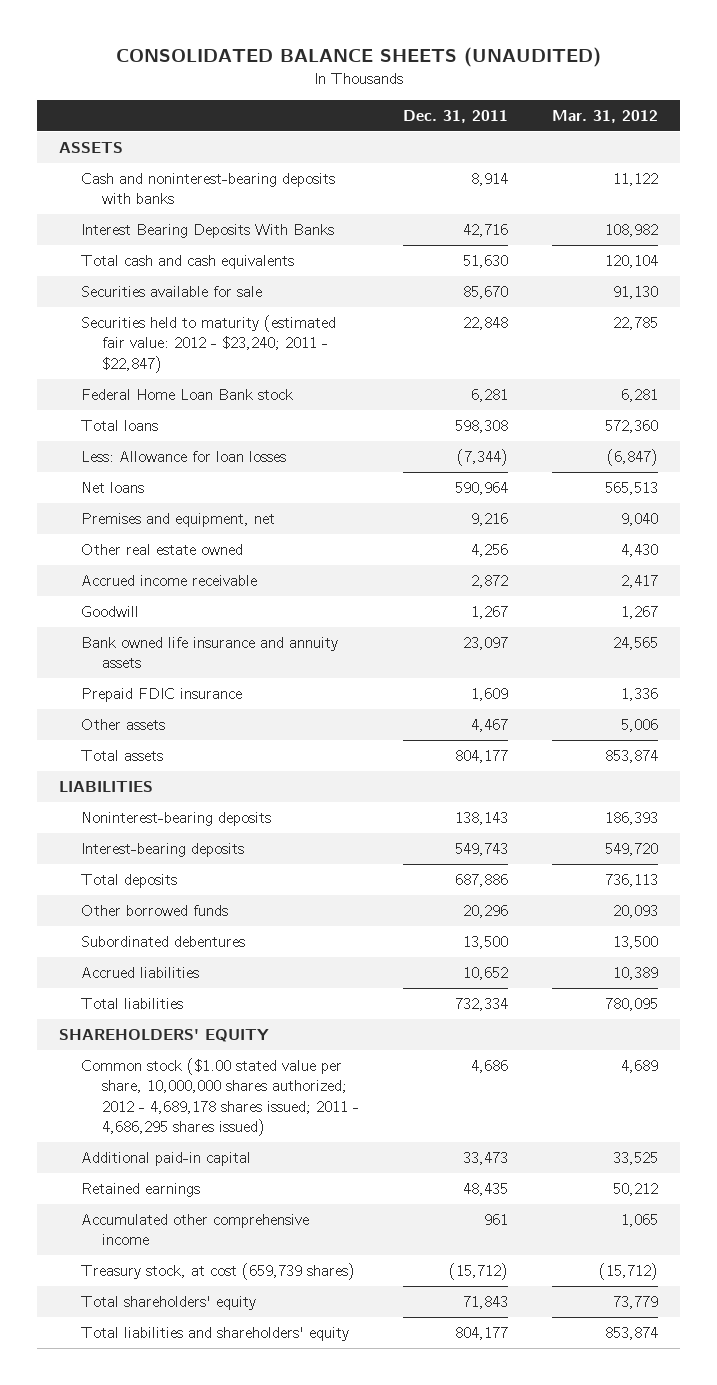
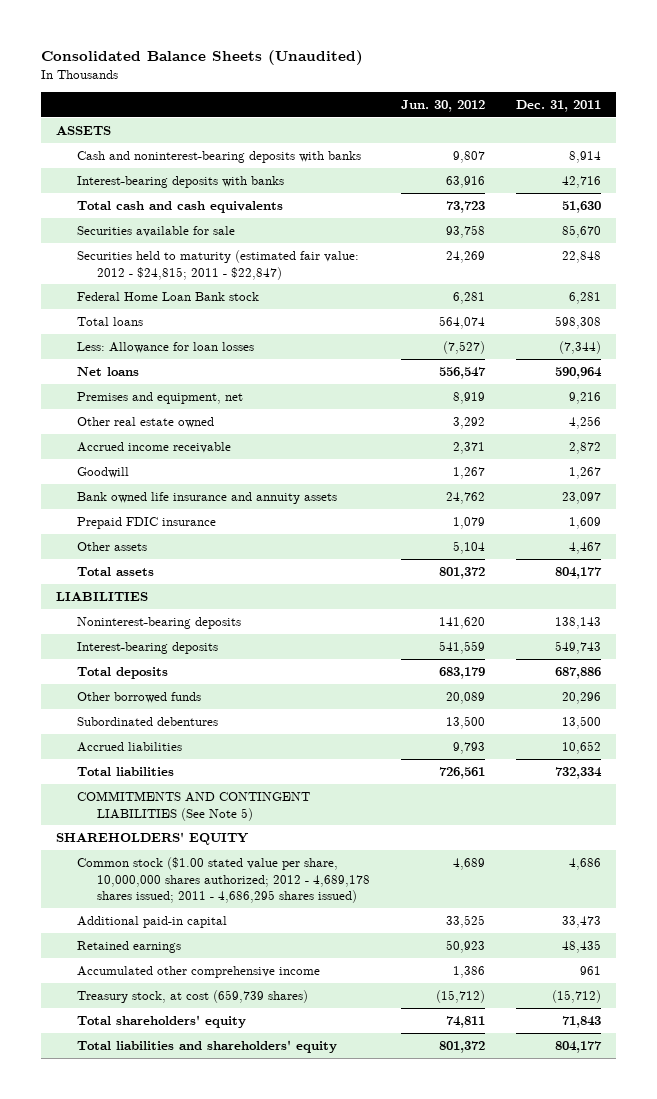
[115,47,601,68] CONSOLIDATED BALANCE SHEETS (UNAUDITED) -> [40,50,363,66] Consolidated Balance Sheets (Unaudited)
[551,110,658,124] Mar. 31, 2012 -> none
none -> [400,99,485,112] Jun. 30, 2012
[80,223,334,238] Interest Bearing Deposits With Banks -> [76,175,284,188] Interest-bearing deposits with banks
[80,314,336,373] Securities held to maturity (estimated fair value: 2012 - $23,240; 2011 - $22,847) -> [76,249,359,280] Securities held to maturity (estimated fair value: 2012 - $24,815; 2011 - $22,847)
none -> [76,790,310,821] COMMITMENTS AND CONTINGENT LIABILITIES (See Note 5)

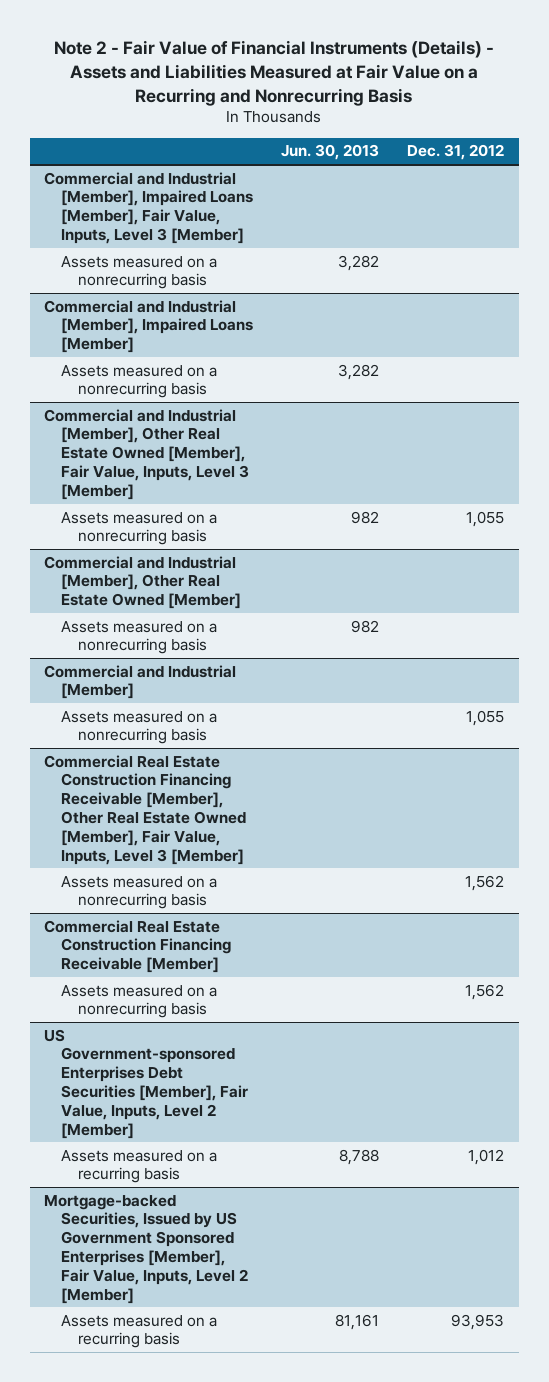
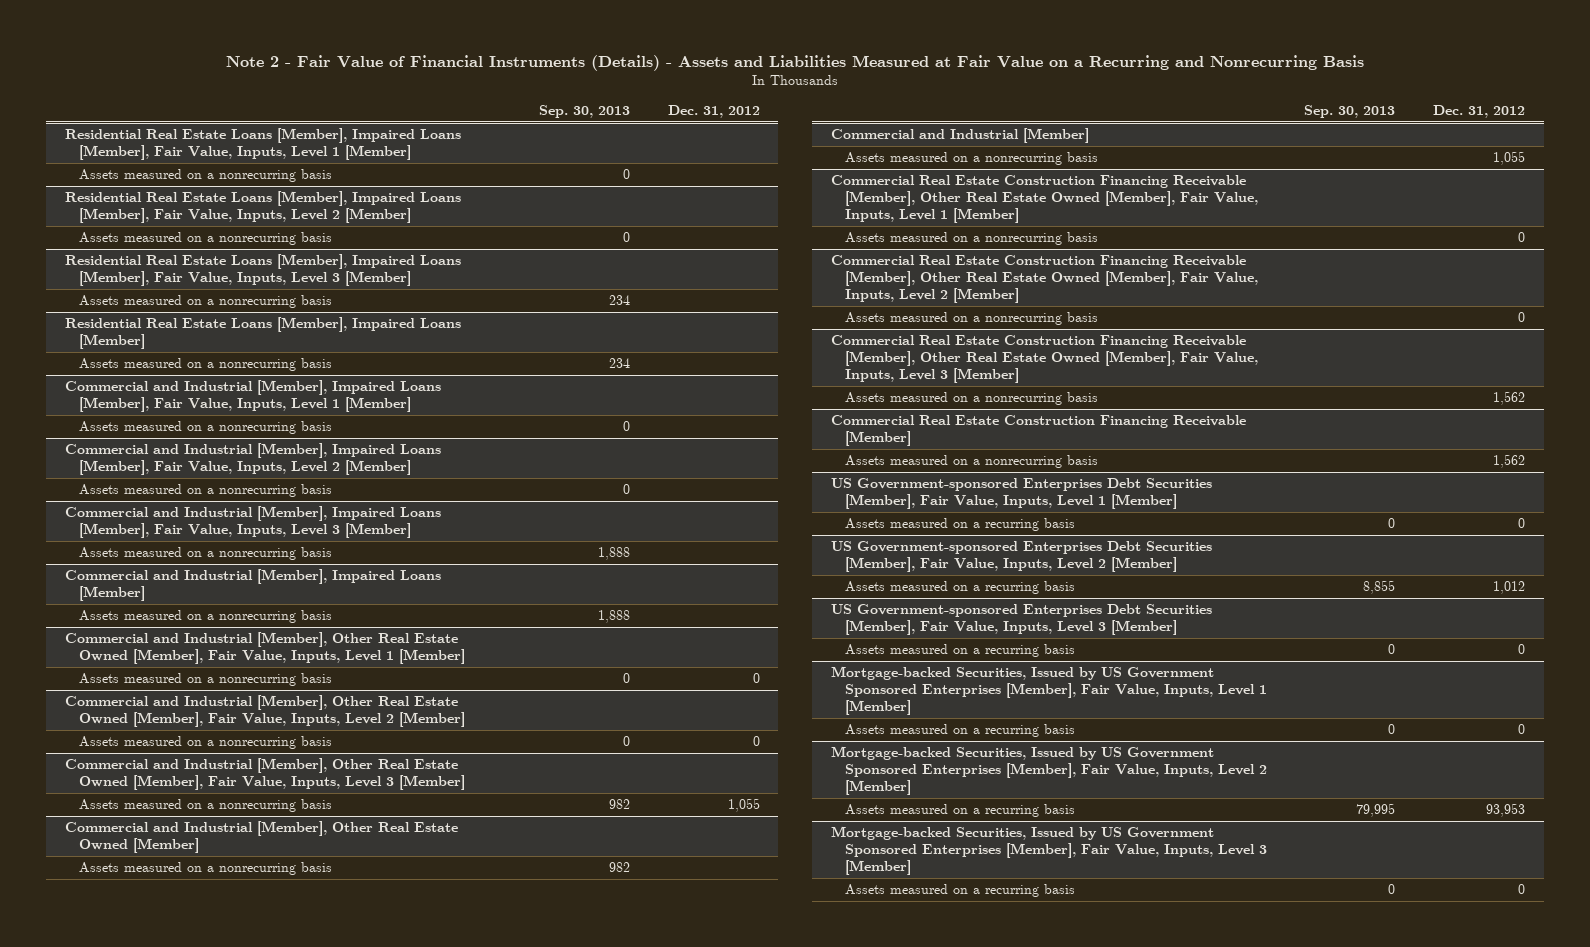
[281,144,380,161] Jun. 30, 2013 -> none
none -> [539,104,631,118] Sep. 30, 2013
none -> [65,128,462,161] Residential Real Estate Loans [Member], Impaired Loans [Member], Fair Value, Inputs, Level 1 [Member]
none -> [79,169,333,183] Assets measured on a nonrecurring basis
none -> [65,191,462,224] Residential Real Estate Loans [Member], Impaired Loans [Member], Fair Value, Inputs, Level 2 [Member]
none -> [79,232,333,246] Assets measured on a nonrecurring basis
none -> [65,254,462,287] Residential Real Estate Loans [Member], Impaired Loans [Member], Fair Value, Inputs, Level 3 [Member]
none -> [79,295,333,309] Assets measured on a nonrecurring basis
none -> [65,317,462,350] Residential Real Estate Loans [Member], Impaired Loans [Member]
none -> [79,358,333,372] Assets measured on a nonrecurring basis
none -> [65,380,442,413] Commercial and Industrial [Member], Impaired Loans [Member], Fair Value, Inputs, Level 1 [Member]
none -> [79,421,333,435] Assets measured on a nonrecurring basis
none -> [65,443,442,476] Commercial and Industrial [Member], Impaired Loans [Member], Fair Value, Inputs, Level 2 [Member]
none -> [79,484,333,498] Assets measured on a nonrecurring basis
none -> [65,632,466,665] Commercial and Industrial [Member], Other Real Estate Owned [Member], Fair Value, Inputs, Level 1 [Member]
none -> [79,673,333,687] Assets measured on a nonrecurring basis
none -> [65,695,466,728] Commercial and Industrial [Member], Other Real Estate Owned [Member], Fair Value, Inputs, Level 2 [Member]
none -> [79,736,333,750] Assets measured on a nonrecurring basis
none -> [830,175,1258,223] Commercial Real Estate Construction Financing Receivable [Member], Other Real Estate Owned [Member], Fair Value, Inputs, Level 1 [Member]
none -> [844,232,1098,246] Assets measured on a nonrecurring basis
none -> [830,255,1258,303] Commercial Real Estate Construction Financing Receivable [Member], Other Real Estate Owned [Member], Fair Value, Inputs, Level 2 [Member]
none -> [844,312,1098,326] Assets measured on a nonrecurring basis
none -> [830,478,1212,510] US Government-sponsored Enterprises Debt Securities [Member], Fair Value, Inputs, Level 1 [Member]
none -> [844,518,1075,532] Assets measured on a recurring basis
none -> [830,604,1212,636] US Government-sponsored Enterprises Debt Securities [Member], Fair Value, Inputs, Level 3 [Member]
none -> [844,644,1075,658] Assets measured on a recurring basis
none -> [830,666,1267,715] Mortgage-backed Securities, Issued by US Government Sponsored Enterprises [Member], Fair Value, Inputs, Level 1 [Member]
none -> [844,724,1075,738] Assets measured on a recurring basis
none -> [830,826,1267,875] Mortgage-backed Securities, Issued by US Government Sponsored Enterprises [Member], Fair Value, Inputs, Level 3 [Member]
none -> [844,884,1075,898] Assets measured on a recurring basis

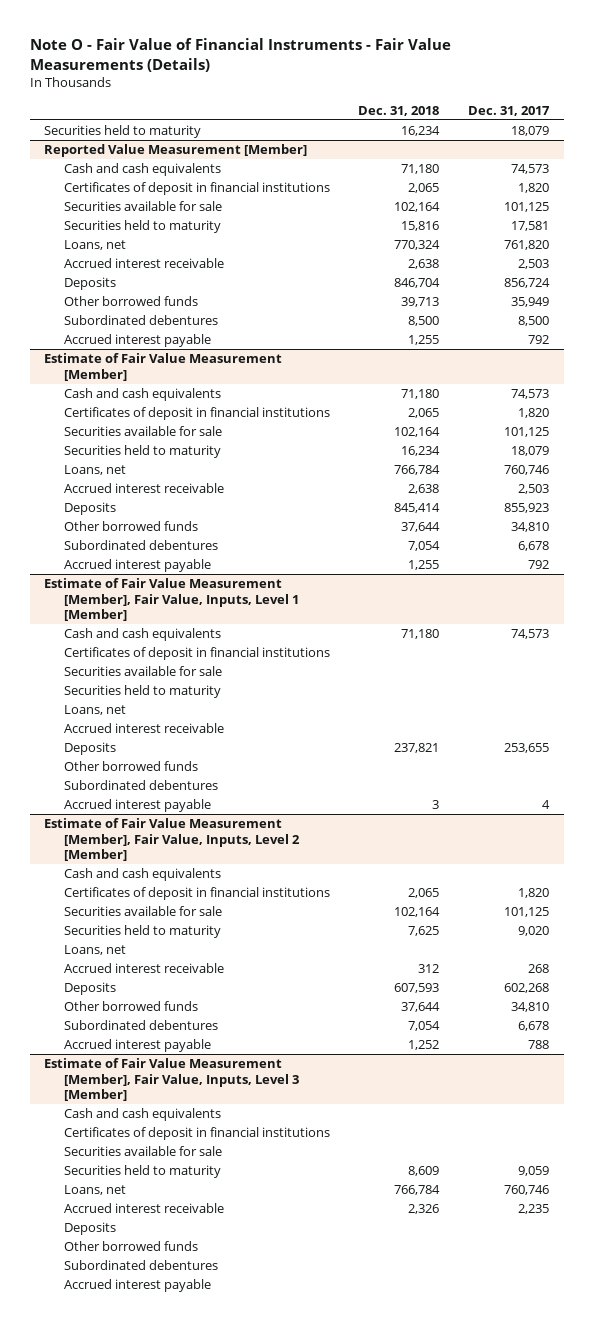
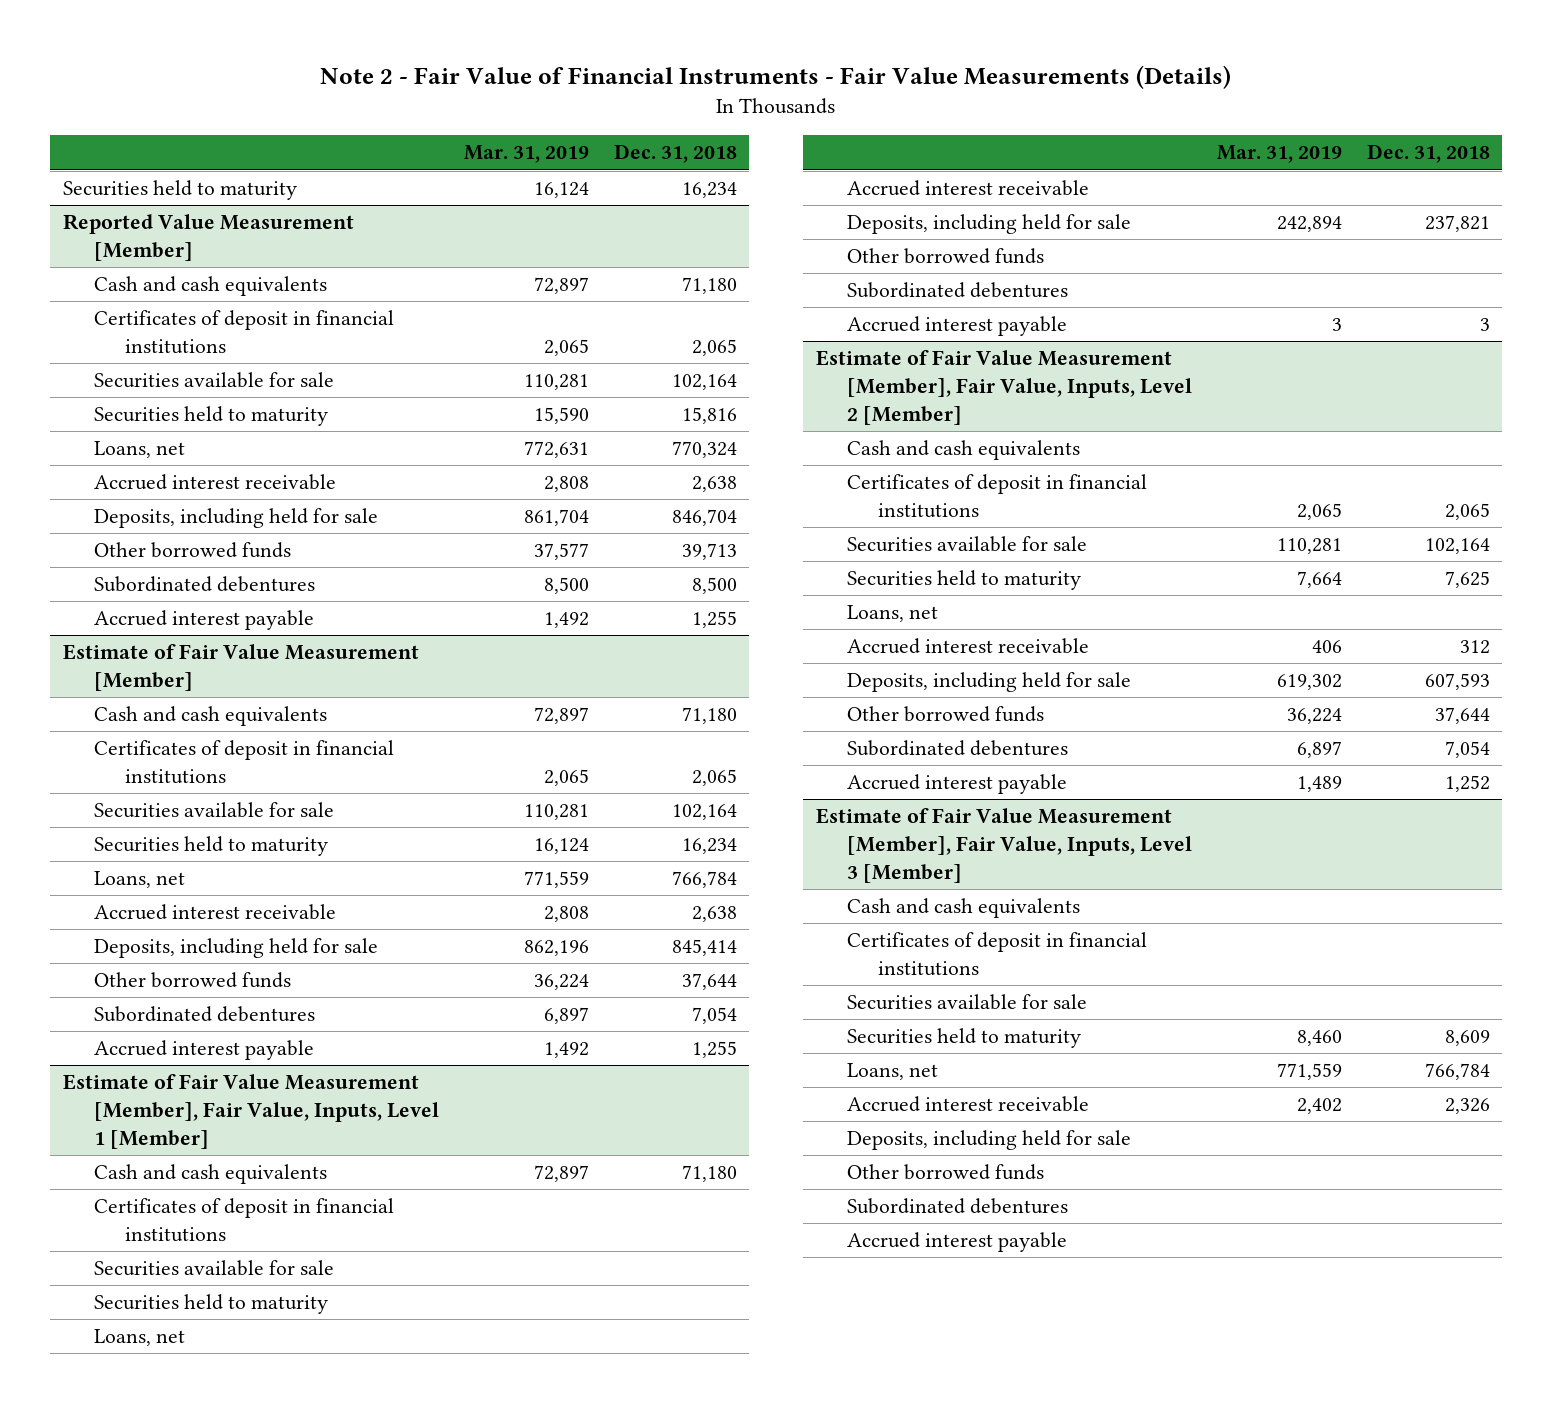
[29,37,451,72] Note O - Fair Value of Financial Instruments - Fair Value Measurements (Details) -> [320,65,1232,90] Note 2 - Fair Value of Financial Instruments - Fair Value Measurements (Details)
[468,105,551,116] Dec. 31, 2017 -> none
none -> [463,145,589,164] Mar. 31, 2019
[63,277,116,291] Deposits -> [93,508,378,529] Deposits, including held for sale
[63,502,116,516] Deposits -> [93,938,378,959] Deposits, including held for sale
[63,742,116,756] Deposits -> [846,214,1131,235] Deposits, including held for sale
[63,982,116,996] Deposits -> [846,672,1131,693] Deposits, including held for sale
[63,1222,116,1236] Deposits -> [846,1130,1131,1151] Deposits, including held for sale

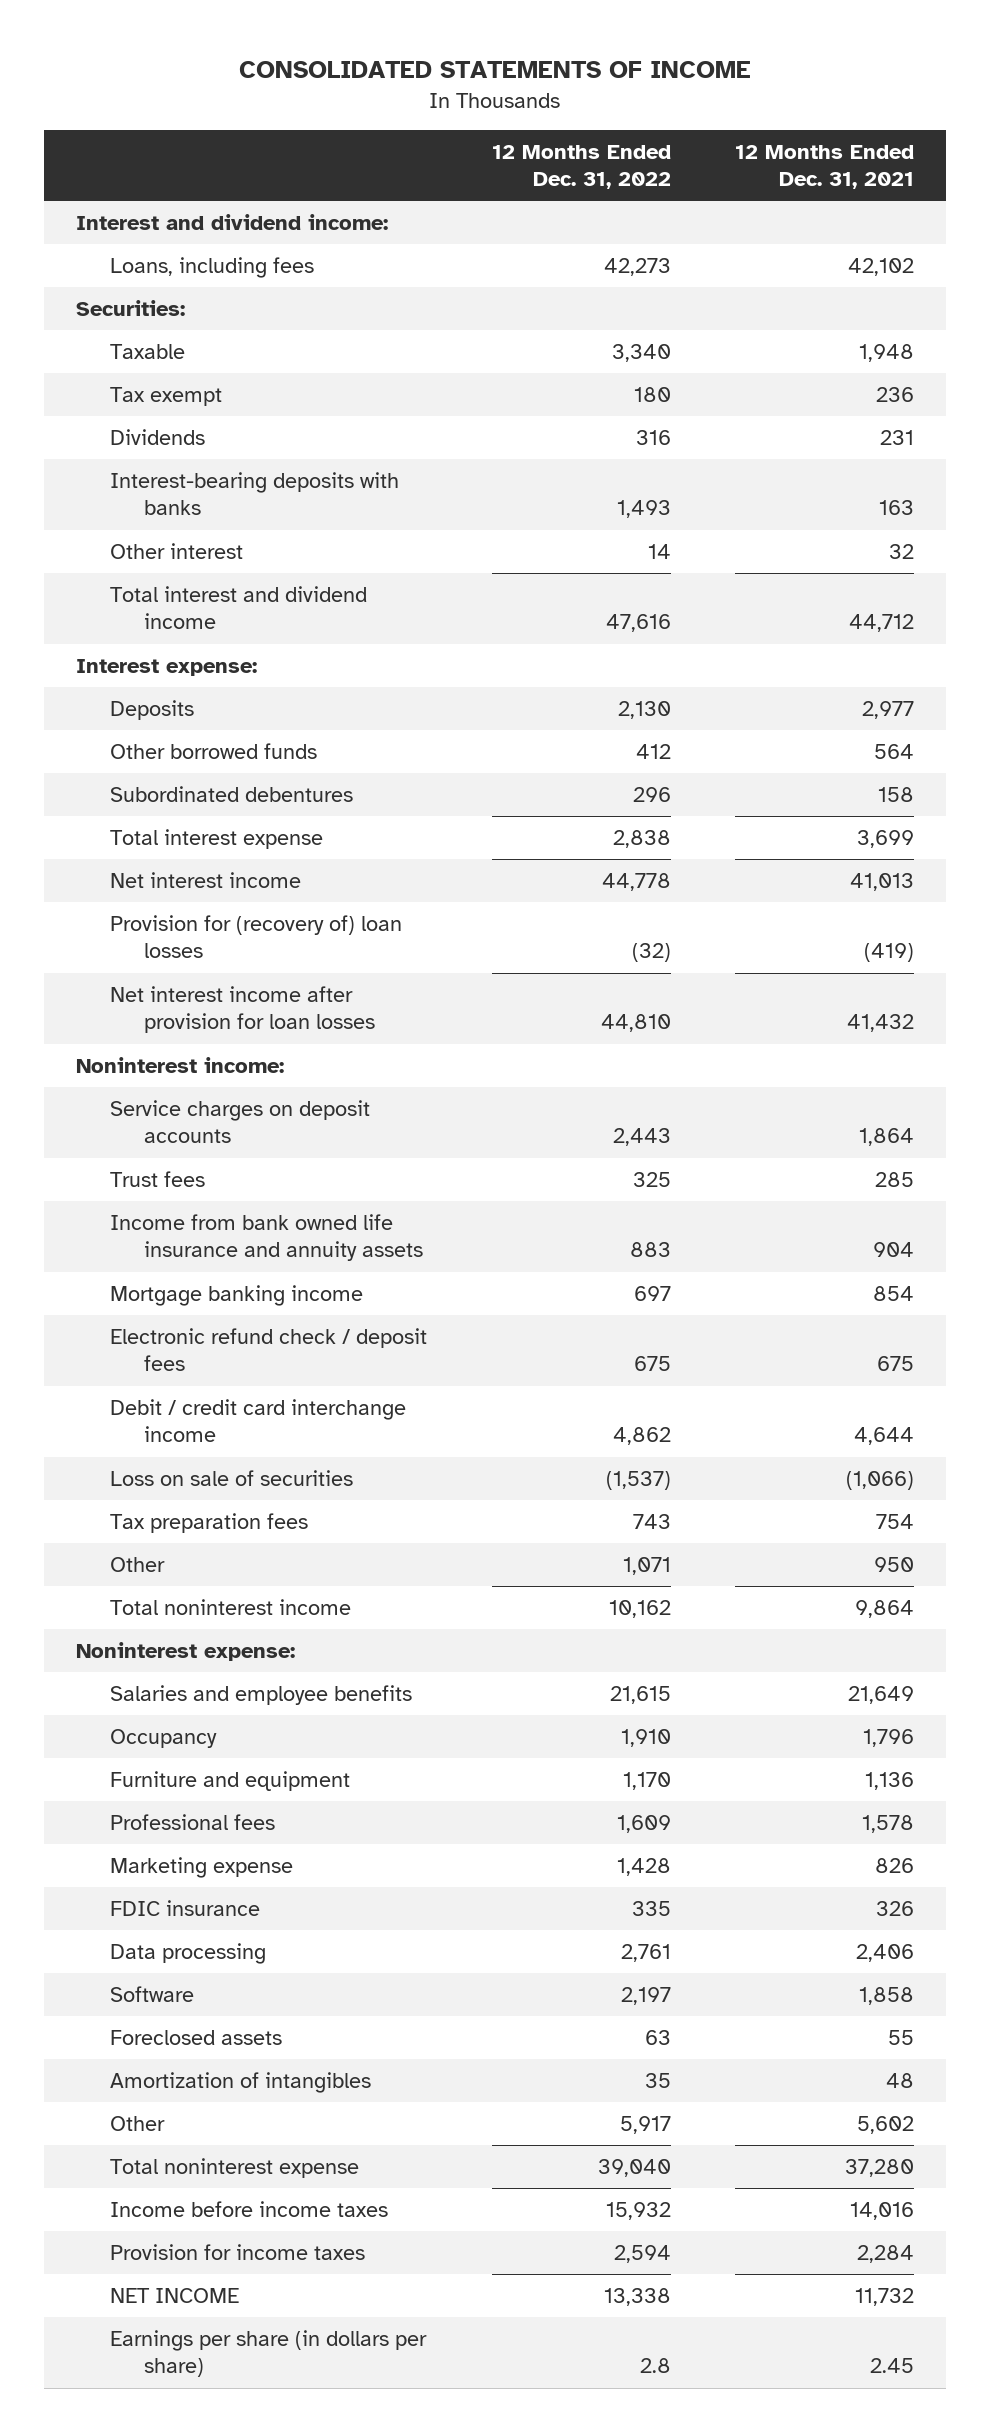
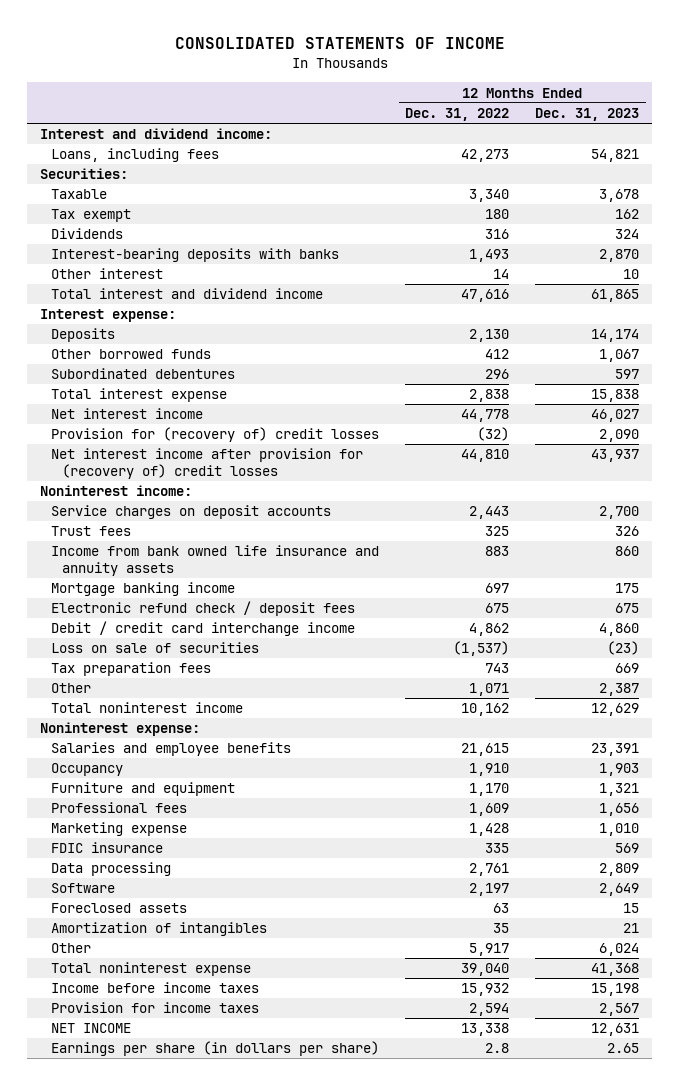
[734,144,914,189] 12 Months Ended Dec. 31, 2021 -> none
none -> [535,108,640,122] Dec. 31, 2023
[110,914,403,959] Provision for (recovery of) loan losses -> [51,427,380,443] Provision for (recovery of) credit losses
[110,985,376,1034] Net interest income after provision for loan losses -> [51,448,364,479] Net interest income after provision for (recovery of) credit losses

